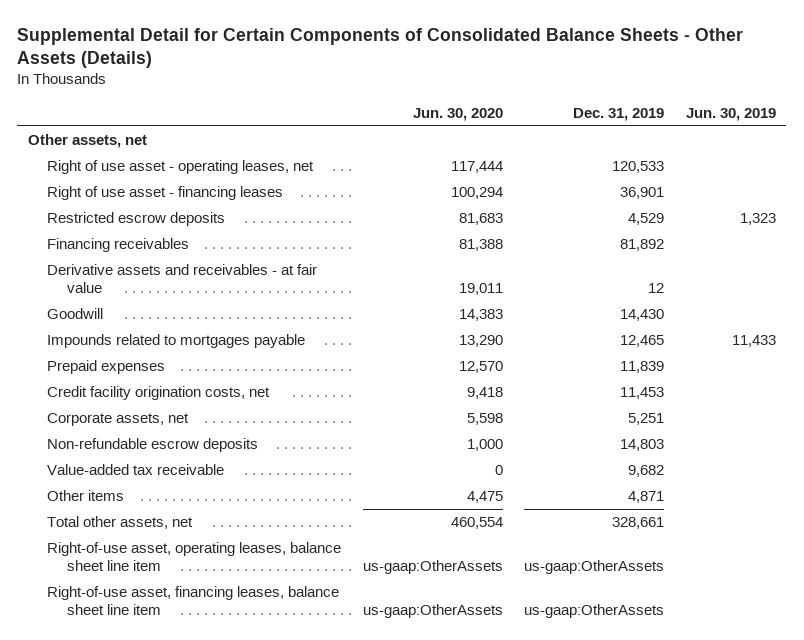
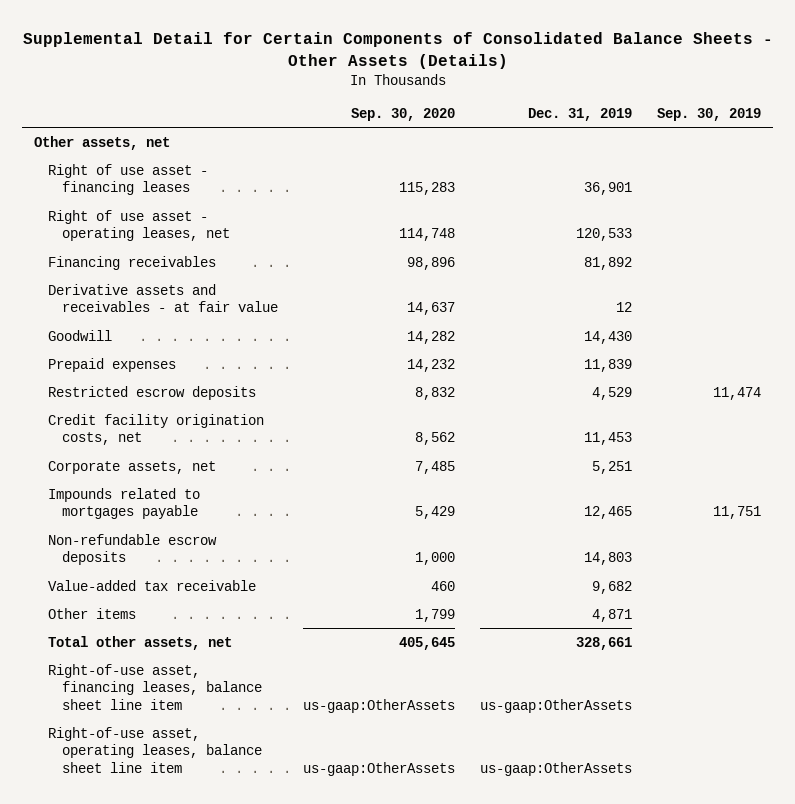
[412,107,503,121] Jun. 30, 2020 -> none
[685,107,776,121] Jun. 30, 2019 -> none
none -> [351,107,456,121] Sep. 30, 2020
none -> [656,107,761,121] Sep. 30, 2019
[47,160,315,175] Right of use asset - operating leases, net -> [48,209,231,242] Right of use asset - operating leases, net
[47,212,226,227] Restricted escrow deposits -> [48,385,257,400] Restricted escrow deposits
[47,334,306,349] Impounds related to mortgages payable -> [48,487,201,520] Impounds related to mortgages payable
[47,542,342,572] Right-of-use asset, operating leases, balance sheet line item -> [48,726,263,773] Right-of-use asset, operating leases, balance sheet line item

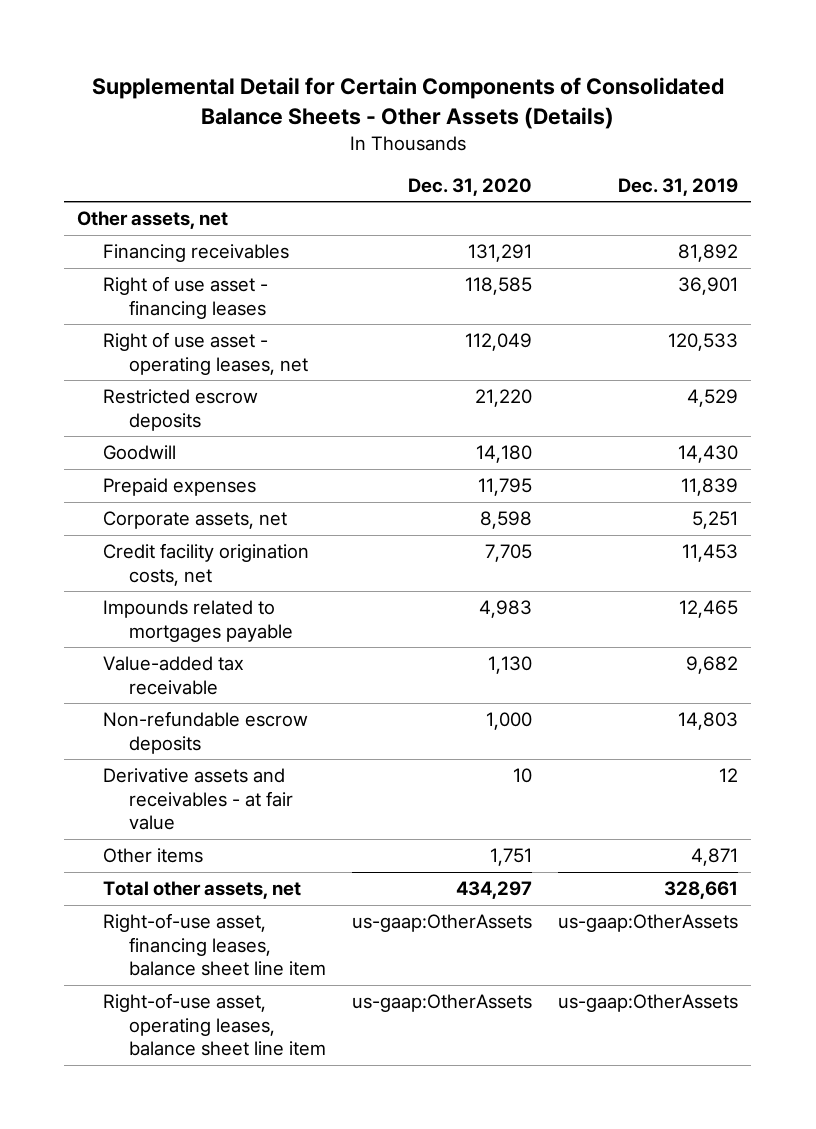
[351,107,456,121] Sep. 30, 2020 -> none
[656,107,761,121] Sep. 30, 2019 -> none
none -> [408,177,533,196] Dec. 31, 2020
[48,255,217,270] Financing receivables -> [103,244,290,263] Financing receivables
[48,385,257,400] Restricted escrow deposits -> [103,389,259,431] Restricted escrow deposits
[48,413,265,446] Credit facility origination costs, net -> [103,543,310,586] Credit facility origination costs, net
[48,533,218,566] Non-refundable escrow deposits -> [103,711,309,754] Non-refundable escrow deposits
[48,283,279,313] Derivative assets and receivables - at fair value -> [103,768,294,830] Derivative assets and receivables - at fair value

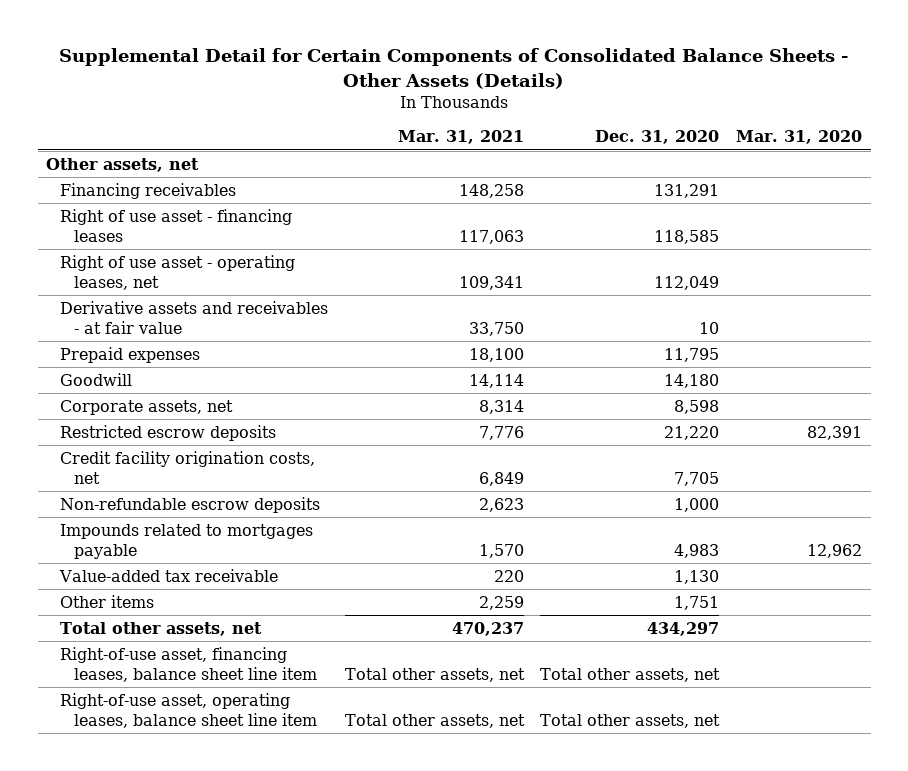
[618,177,739,196] Dec. 31, 2019 -> none
none -> [397,130,524,145] Mar. 31, 2021
none -> [736,130,863,145] Mar. 31, 2020
[103,768,294,830] Derivative assets and receivables - at fair value -> [59,300,328,334] Derivative assets and receivables - at fair value
[103,445,177,461] Goodwill -> [59,372,132,386] Goodwill
[103,389,259,431] Restricted escrow deposits -> [59,424,276,441] Restricted escrow deposits
[103,711,309,754] Non-refundable escrow deposits -> [59,496,320,513] Non-refundable escrow deposits
[352,914,533,933] us-gaap:OtherAssets -> [540,667,721,682] Total other assets, net
[352,994,533,1013] us-gaap:OtherAssets -> [540,713,721,728] Total other assets, net

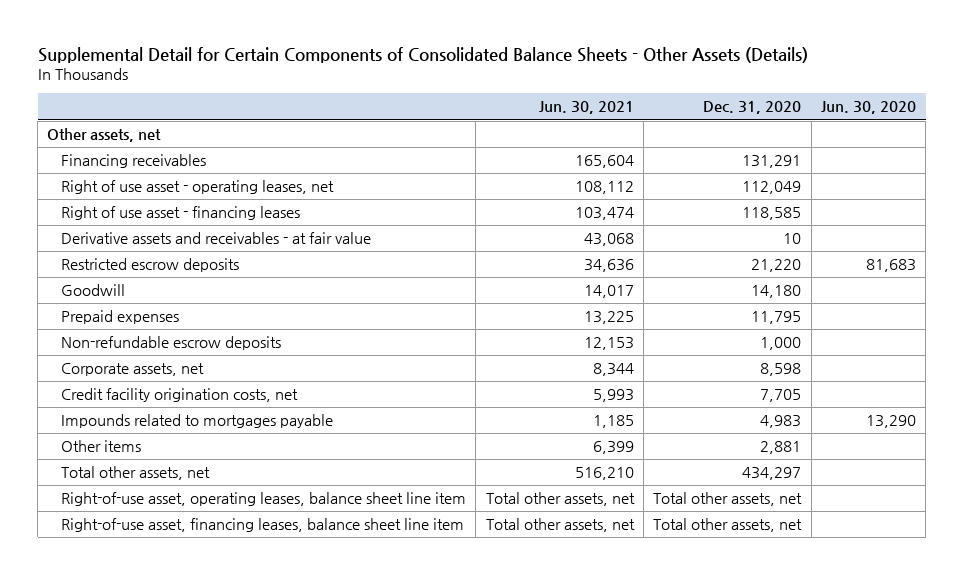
[397,130,524,145] Mar. 31, 2021 -> none
[736,130,863,145] Mar. 31, 2020 -> none
none -> [538,101,634,115] Jun. 30, 2021
none -> [821,101,917,115] Jun. 30, 2020
[59,208,292,242] Right of use asset - financing leases -> [60,206,300,221] Right of use asset - financing leases
[59,424,276,441] Restricted escrow deposits -> [60,258,239,273] Restricted escrow deposits
[59,346,200,363] Prepaid expenses -> [60,310,179,325] Prepaid expenses
[59,496,320,513] Non-refundable escrow deposits -> [60,336,281,351] Non-refundable escrow deposits
[58,568,278,582] Value-added tax receivable -> none
[674,595,720,610] 1,751 -> [760,441,802,455] 2,881
[59,646,317,682] Right-of-use asset, financing leases, balance sheet line item -> [60,518,464,533] Right-of-use asset, financing leases, balance sheet line item

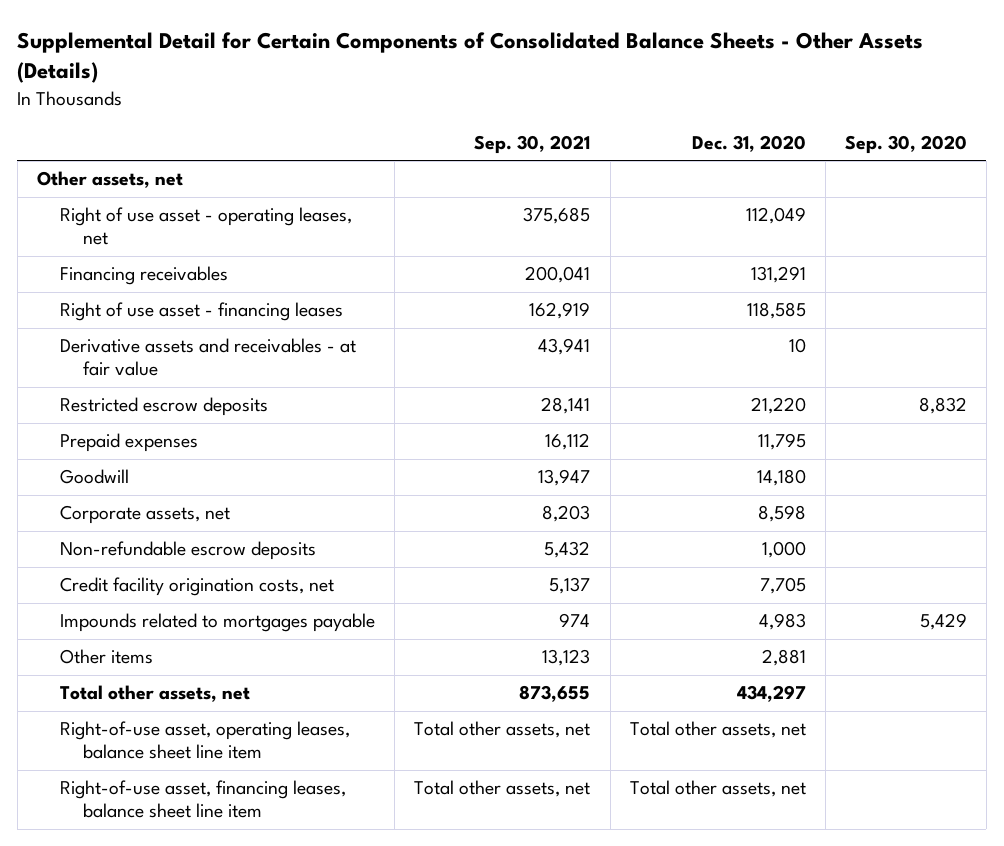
[538,101,634,115] Jun. 30, 2021 -> none
[821,101,917,115] Jun. 30, 2020 -> none
none -> [474,134,591,154] Sep. 30, 2021
none -> [844,134,967,154] Sep. 30, 2020
[60,154,206,169] Financing receivables -> [60,266,229,286] Financing receivables
[60,284,125,297] Goodwill -> [60,469,130,485] Goodwill
[60,336,281,351] Non-refundable escrow deposits -> [60,541,317,561] Non-refundable escrow deposits

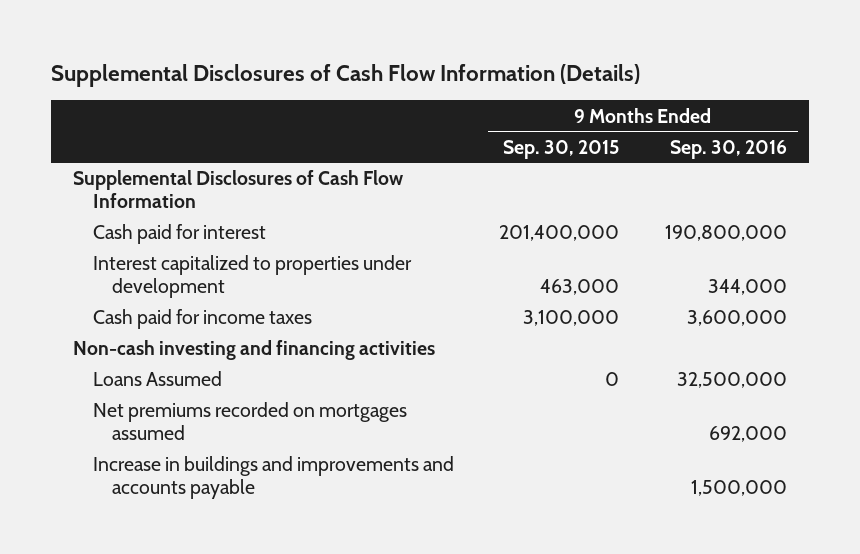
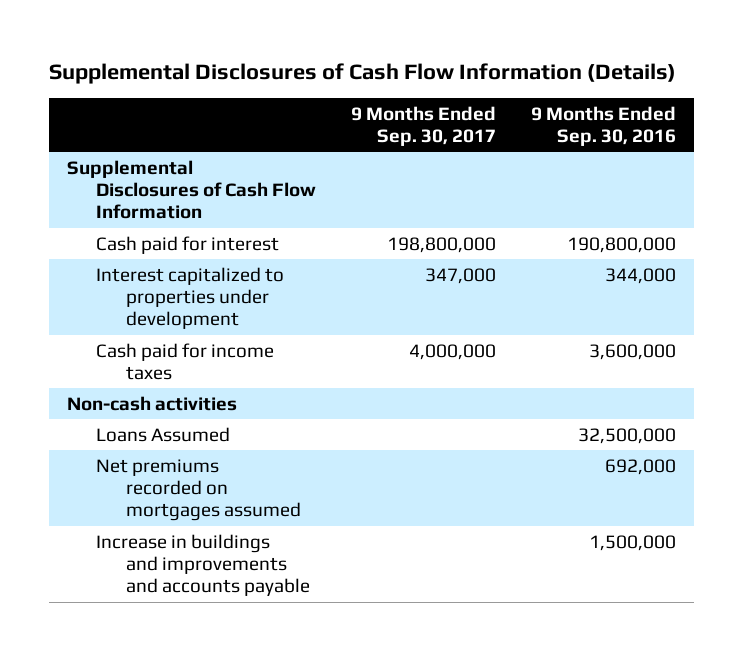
[503,139,620,159] Sep. 30, 2015 -> none
none -> [351,105,497,147] 9 Months Ended Sep. 30, 2017
[73,340,436,361] Non-cash investing and financing activities -> [66,395,237,411] Non-cash activities

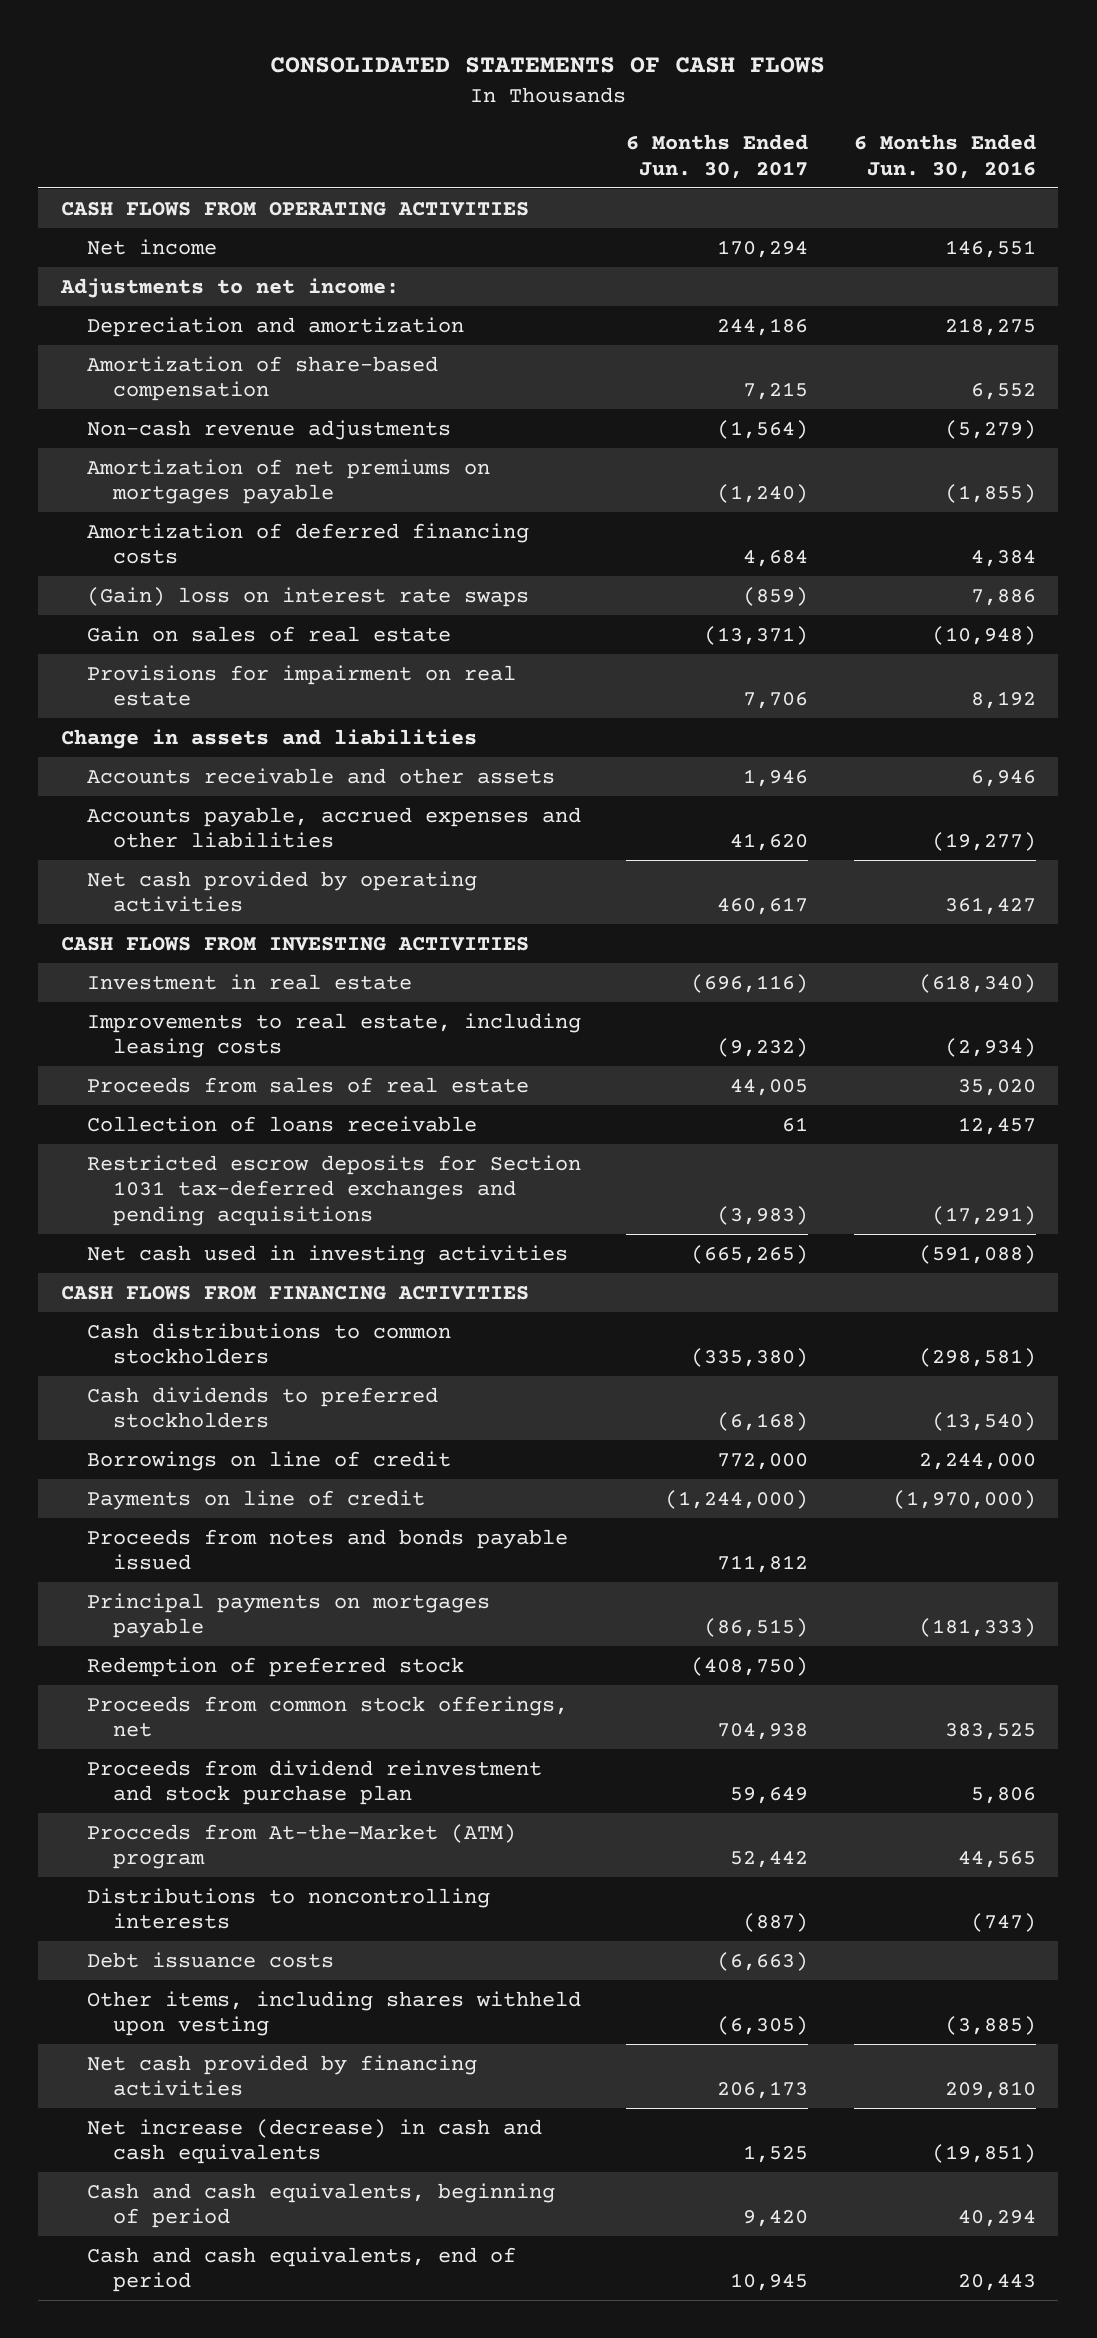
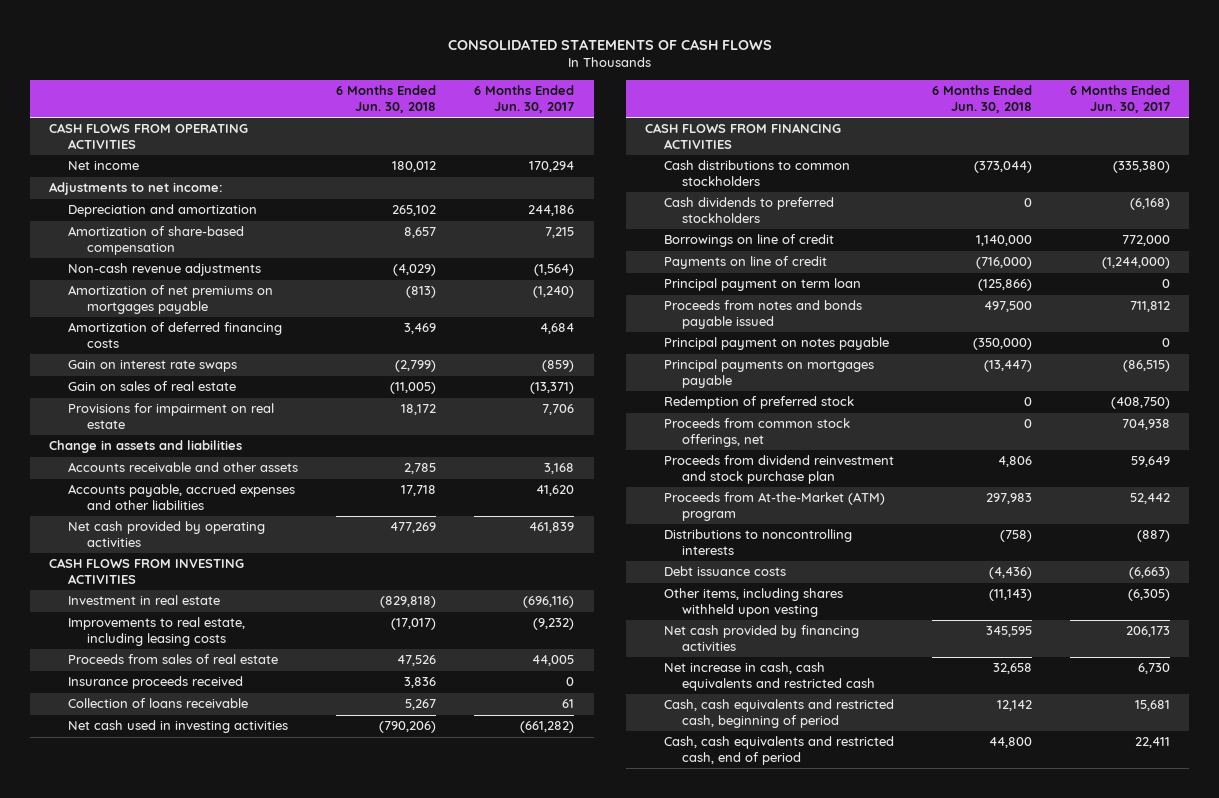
[853,134,1036,179] 6 Months Ended Jun. 30, 2016 -> none
none -> [336,85,437,114] 6 Months Ended Jun. 30, 2018
[87,586,530,607] (Gain) loss on interest rate swaps -> [67,360,237,373] Gain on interest rate swaps
[743,768,809,787] 1,946 -> [544,463,575,475] 3,168
[717,897,809,916] 460,617 -> [529,522,575,534] 461,839
none -> [67,676,243,690] Insurance proceeds received
[87,1154,582,1226] Restricted escrow deposits for Section 1031 tax-deferred exchanges and pending acquisitions -> none
[691,1244,809,1264] (665,265) -> [520,721,575,734] (661,282)
none -> [663,278,861,292] Principal payment on term loan
none -> [663,337,889,351] Principal payment on notes payable
[87,1823,517,1870] Procceds from At-the-Market (ATM) program -> [663,492,885,521] Proceeds from At-the-Market (ATM) program
[87,2118,543,2165] Net increase (decrease) in cash and cash equivalents -> [663,662,876,691] Net increase in cash, cash equivalents and restricted cash
[743,2145,809,2164] 1,525 -> [1138,663,1171,675] 6,730
[87,2182,556,2229] Cash and cash equivalents, beginning of period -> [663,699,894,728] Cash, cash equivalents and restricted cash, beginning of period
[743,2210,809,2228] 9,420 -> [1135,700,1171,712] 15,681
[87,2246,517,2293] Cash and cash equivalents, end of period -> [663,736,894,765] Cash, cash equivalents and restricted cash, end of period
[730,2273,809,2292] 10,945 -> [1135,737,1171,749] 22,411

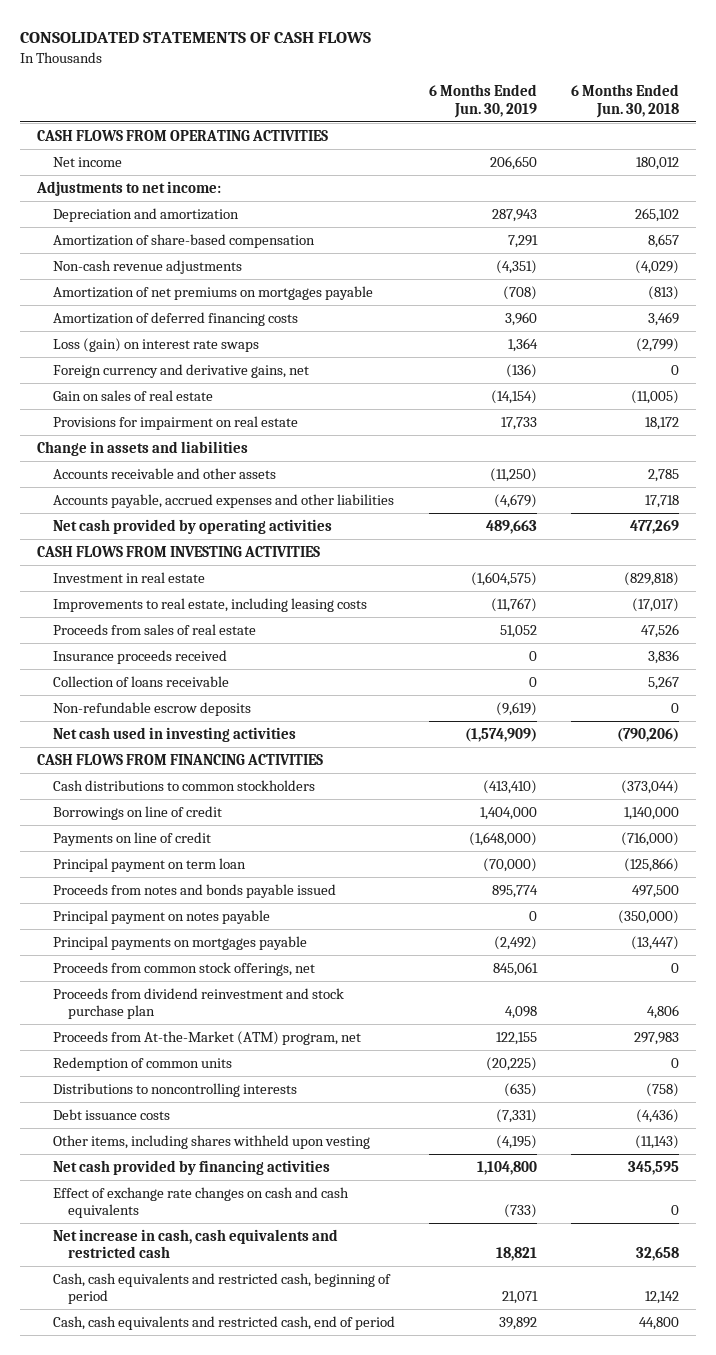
[474,85,575,114] 6 Months Ended Jun. 30, 2017 -> none
none -> [428,84,537,118] 6 Months Ended Jun. 30, 2019
[67,360,237,373] Gain on interest rate swaps -> [52,337,259,352] Loss (gain) on interest rate swaps
none -> [52,363,309,378] Foreign currency and derivative gains, net
none -> [52,701,251,716] Non-refundable escrow deposits
[663,197,834,223] Cash dividends to preferred stockholders -> none
[663,396,854,410] Redemption of preferred stock -> none
[663,492,885,521] Proceeds from At-the-Market (ATM) program -> [52,1030,361,1045] Proceeds from At-the-Market (ATM) program, net
none -> [52,1056,232,1071] Redemption of common units
none -> [52,1186,349,1219] Effect of exchange rate changes on cash and cash equivalents

